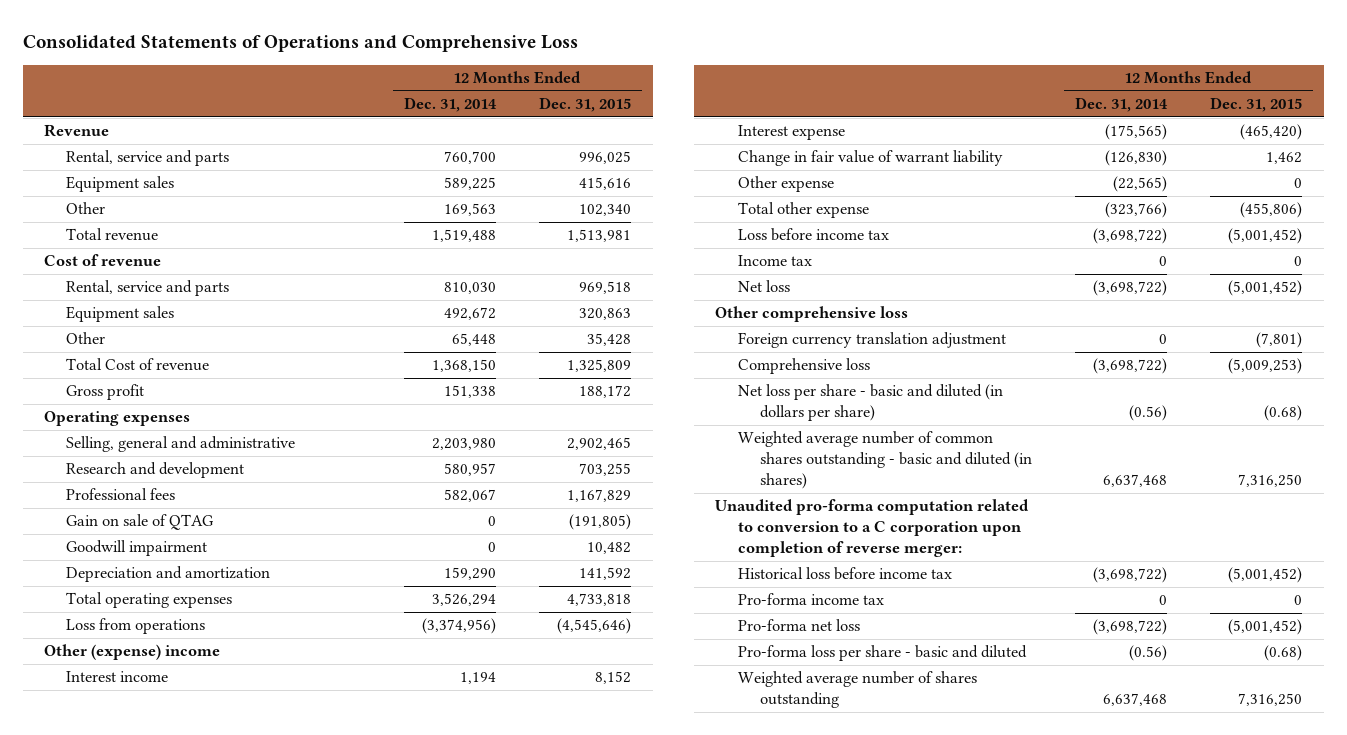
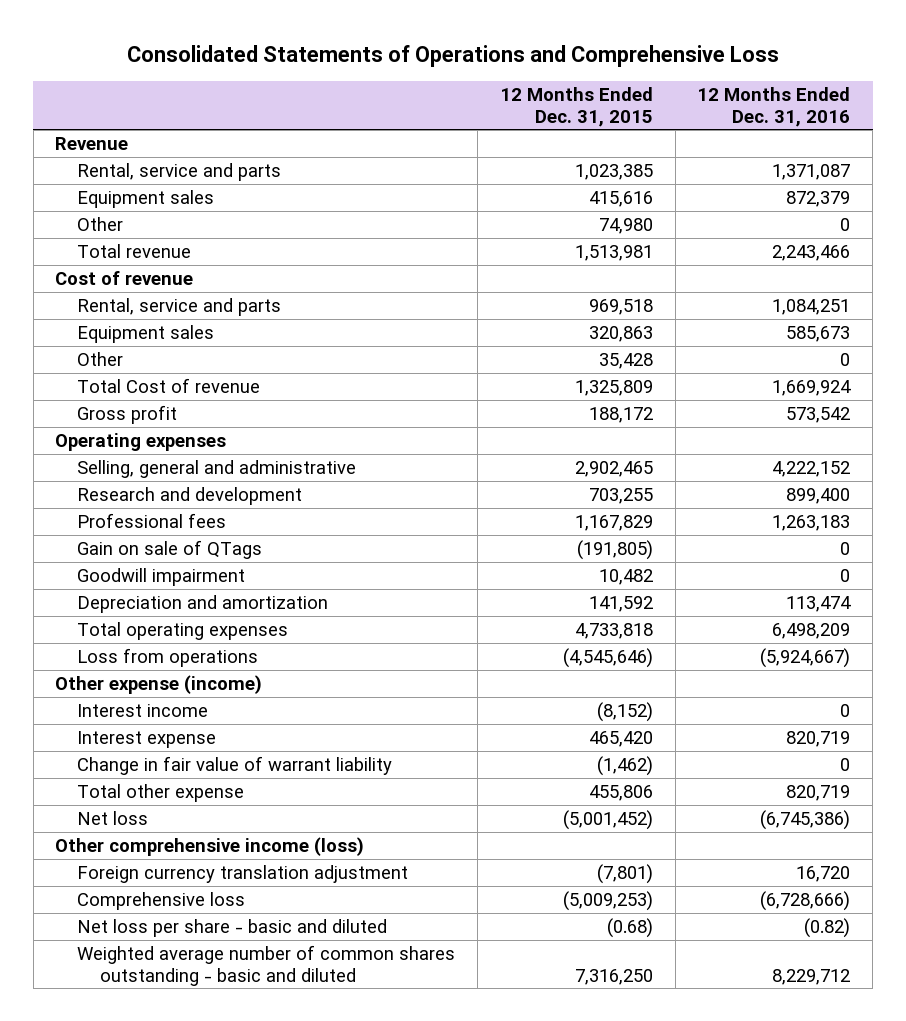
[403,97,497,113] Dec. 31, 2014 -> none
none -> [697,86,851,127] 12 Months Ended Dec. 31, 2016
[579,151,632,165] 996,025 -> [574,163,653,180] 1,023,385
[579,204,632,217] 102,340 -> [598,217,653,234] 74,980
[66,514,214,531] Gain on sale of QTAG -> [77,539,263,559] Gain on sale of QTags
[737,176,834,193] Other expense -> none
[737,228,889,242] Loss before income tax -> none
[737,255,812,267] Income tax -> none
[44,644,221,661] Other (expense) income -> [55,674,263,694] Other expense (income)
[595,671,632,685] 8,152 -> [596,701,653,722] (8,152)
[1240,124,1303,141] (465,420) -> [588,730,653,747] 465,420
[1266,152,1303,165] 1,462 -> [596,755,653,776] (1,462)
[1240,202,1303,219] (455,806) -> [588,784,653,801] 455,806
[715,306,909,323] Other comprehensive loss -> [55,836,365,856] Other comprehensive income (loss)
[715,499,1030,557] Unaudited pro-forma computation related to conversion to a C corporation upon completion of reverse merger: -> none
[737,567,952,581] Historical loss before income tax -> none
[737,593,884,606] Pro-forma income tax -> none
[737,619,860,632] Pro-forma net loss -> none
[737,645,1027,662] Pro-forma loss per share - basic and diluted -> none
[737,671,977,709] Weighted average number of shares outstanding -> none
[737,384,1003,422] Net loss per share - basic and diluted (in dollars per share) -> [77,918,388,937] Net loss per share - basic and diluted
[737,431,1032,489] Weighted average number of common shares outstanding - basic and diluted (in shares) -> [77,944,456,986] Weighted average number of common shares outstanding - basic and diluted

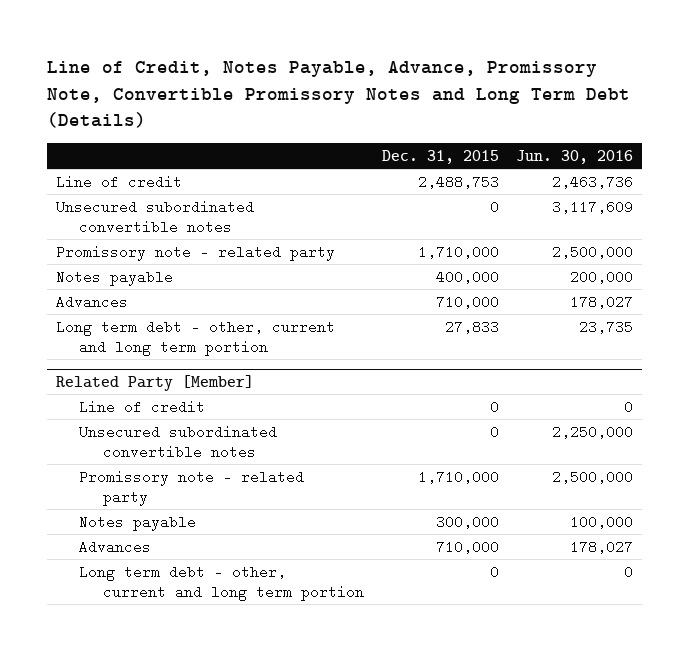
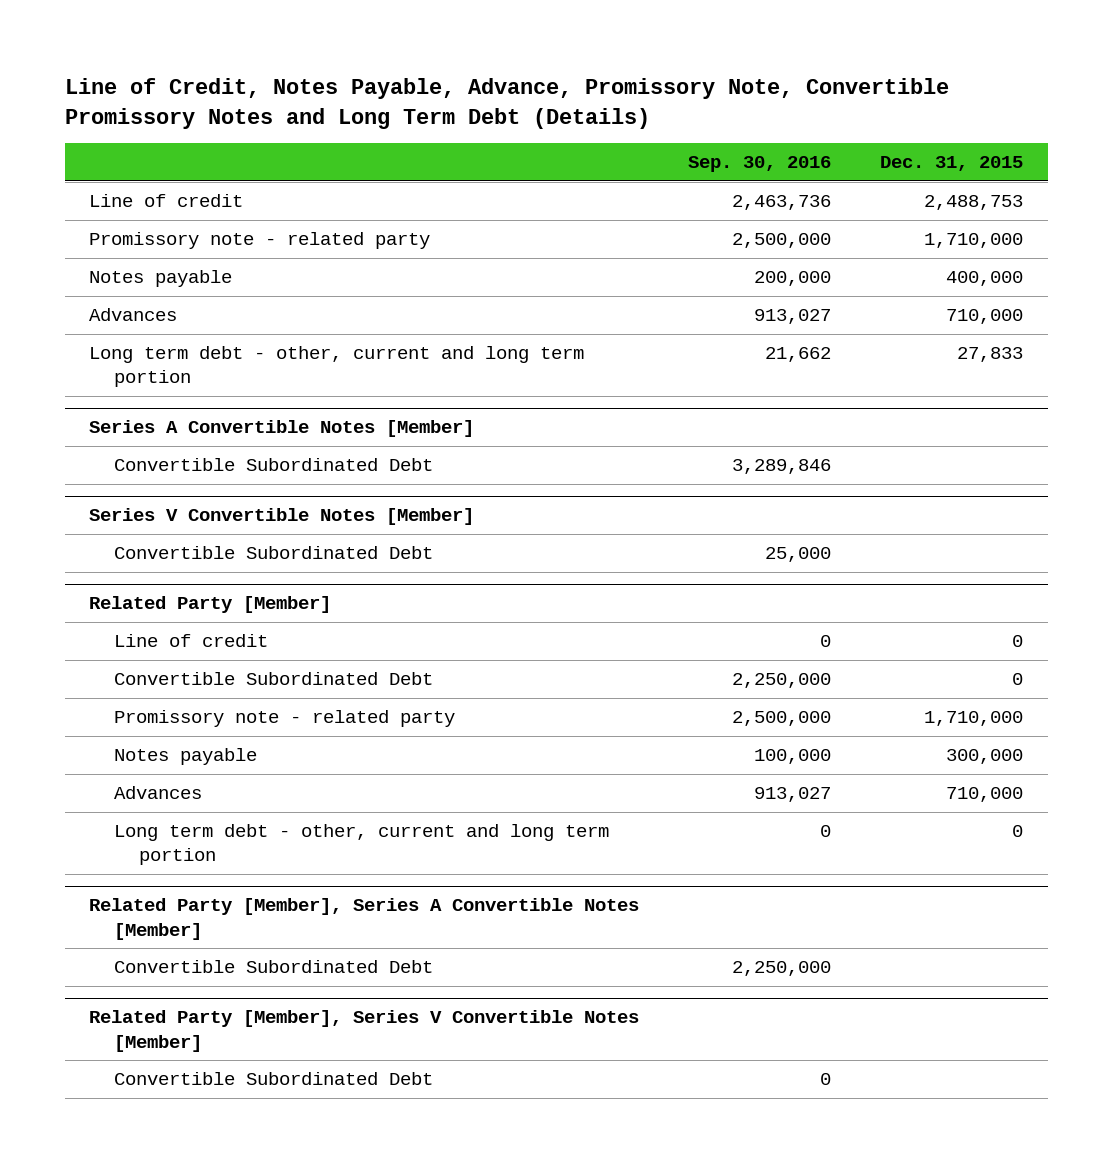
[515,149,633,164] Jun. 30, 2016 -> none
none -> [688,155,832,172] Sep. 30, 2016
[55,199,254,235] Unsecured subordinated convertible notes -> none
none -> [89,420,475,438] Series A Convertible Notes [Member]
none -> [114,458,434,472] Convertible Subordinated Debt
none -> [89,508,475,526] Series V Convertible Notes [Member]
none -> [114,546,434,560] Convertible Subordinated Debt
[79,424,278,460] Unsecured subordinated convertible notes -> [114,672,434,686] Convertible Subordinated Debt
none -> [89,898,640,940] Related Party [Member], Series A Convertible Notes [Member]
none -> [114,960,434,974] Convertible Subordinated Debt
none -> [89,1010,640,1052] Related Party [Member], Series V Convertible Notes [Member]
none -> [114,1072,434,1086] Convertible Subordinated Debt

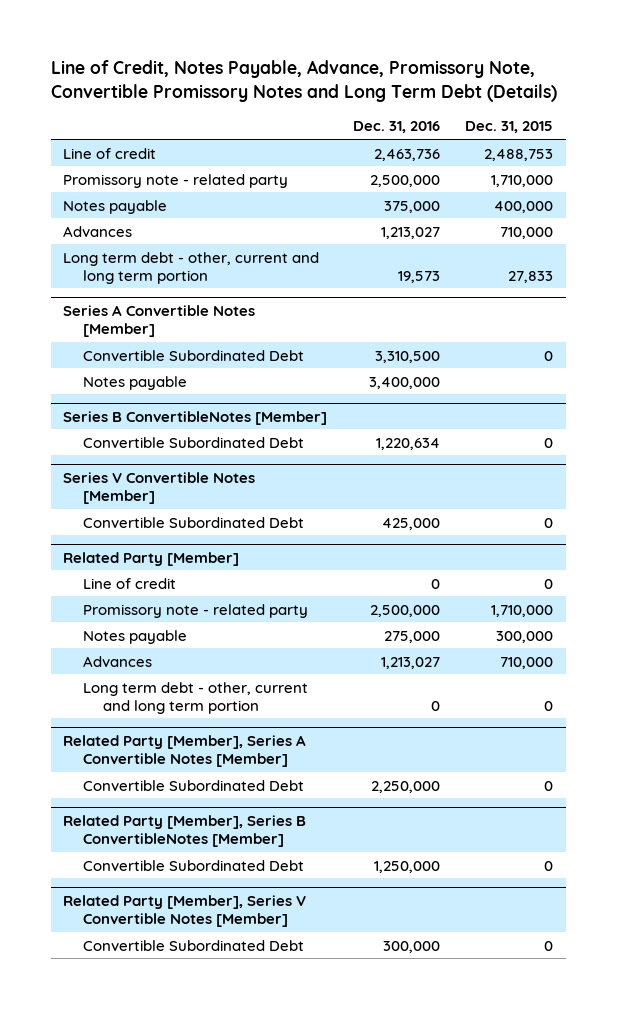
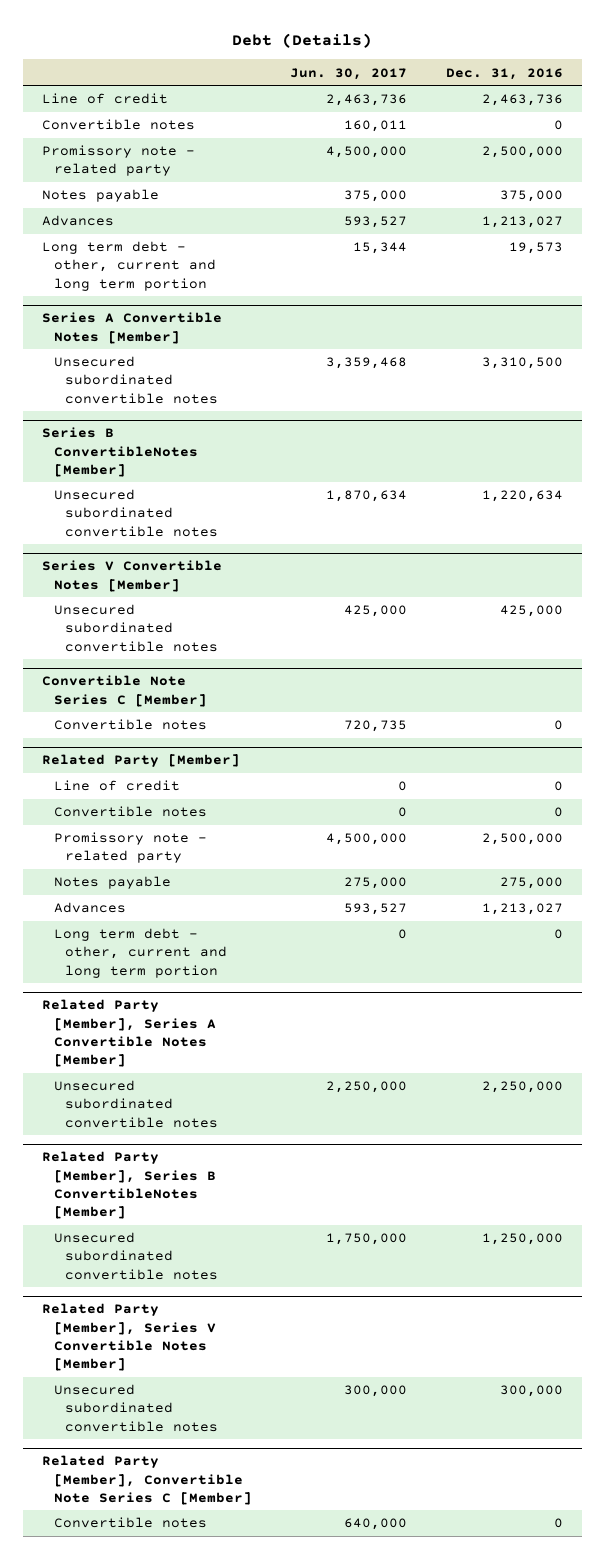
[50,60,557,102] Line of Credit, Notes Payable, Advance, Promissory Note, Convertible Promissory Notes and Long Term Debt (Details) -> [232,32,373,48] Debt (Details)
[465,121,554,134] Dec. 31, 2015 -> none
none -> [290,67,408,80] Jun. 30, 2017
none -> [41,119,195,131] Convertible notes
[83,375,188,390] Notes payable -> none
[83,349,305,361] Convertible Subordinated Debt -> [53,356,219,404] Unsecured subordinated convertible notes
[83,436,305,448] Convertible Subordinated Debt -> [53,489,219,537] Unsecured subordinated convertible notes
[83,516,305,528] Convertible Subordinated Debt -> [53,604,219,652] Unsecured subordinated convertible notes
none -> [41,675,207,707] Convertible Note Series C [Member]
none -> [53,719,207,731] Convertible notes
none -> [53,806,207,818] Convertible notes
[83,779,305,791] Convertible Subordinated Debt -> [53,1080,219,1128] Unsecured subordinated convertible notes
[83,859,305,871] Convertible Subordinated Debt -> [53,1232,219,1280] Unsecured subordinated convertible notes
[83,939,305,951] Convertible Subordinated Debt -> [53,1384,219,1432] Unsecured subordinated convertible notes
none -> [41,1455,252,1505] Related Party [Member], Convertible Note Series C [Member]
none -> [53,1517,207,1529] Convertible notes

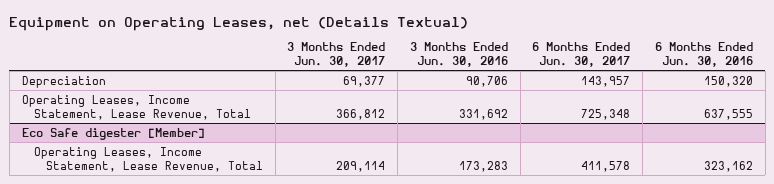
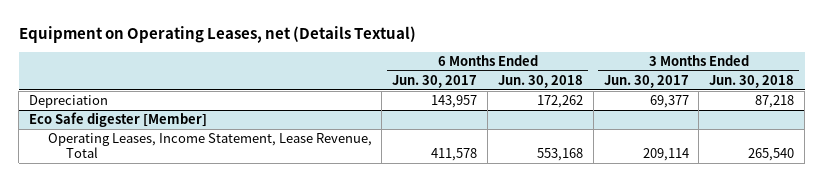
[409,42,508,68] 3 Months Ended Jun. 30, 2016 -> none
[654,42,753,68] 6 Months Ended Jun. 30, 2016 -> none
none -> [497,74,583,88] Jun. 30, 2018
none -> [709,74,795,88] Jun. 30, 2018
[21,94,251,120] Operating Leases, Income Statement, Lease Revenue, Total -> none

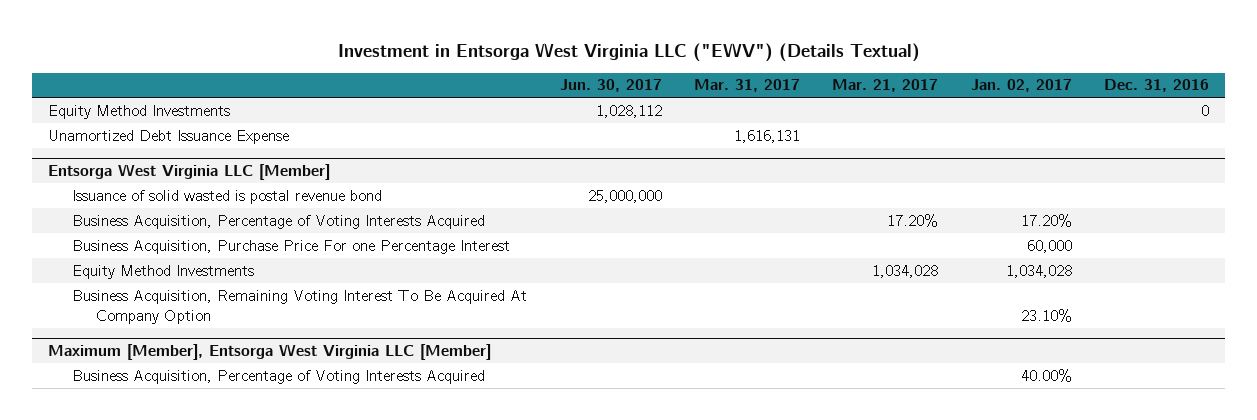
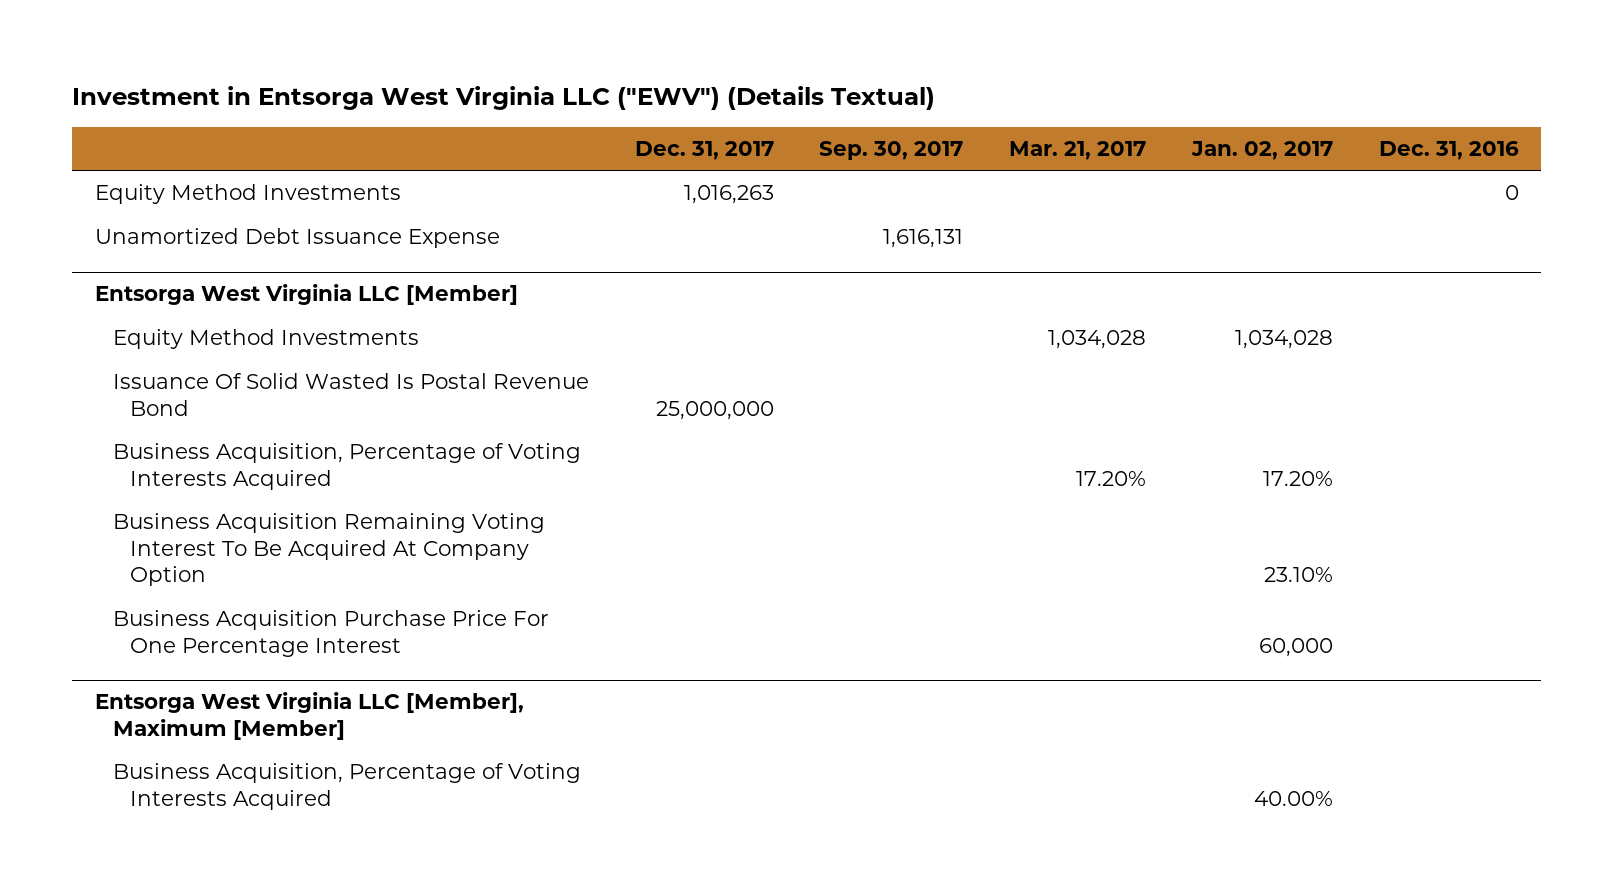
[559,79,662,93] Jun. 30, 2017 -> none
[693,79,800,93] Mar. 31, 2017 -> none
none -> [634,140,774,160] Dec. 31, 2017
none -> [819,140,964,160] Sep. 30, 2017
[72,189,383,204] Issuance of solid wasted is postal revenue bond -> none
[72,239,511,254] Business Acquisition, Purchase Price For one Percentage Interest -> none
none -> [112,373,589,416] Issuance Of Solid Wasted Is Postal Revenue Bond
[72,214,486,229] Business Acquisition, Percentage of Voting Interests Acquired -> [112,443,581,490] Business Acquisition, Percentage of Voting Interests Acquired
[72,289,528,325] Business Acquisition, Remaining Voting Interest To Be Acquired At Company Option -> [112,513,545,587] Business Acquisition Remaining Voting Interest To Be Acquired At Company Option
none -> [112,610,549,657] Business Acquisition Purchase Price For One Percentage Interest
[48,344,492,361] Maximum [Member], Entsorga West Virginia LLC [Member] -> [95,692,525,741] Entsorga West Virginia LLC [Member], Maximum [Member]

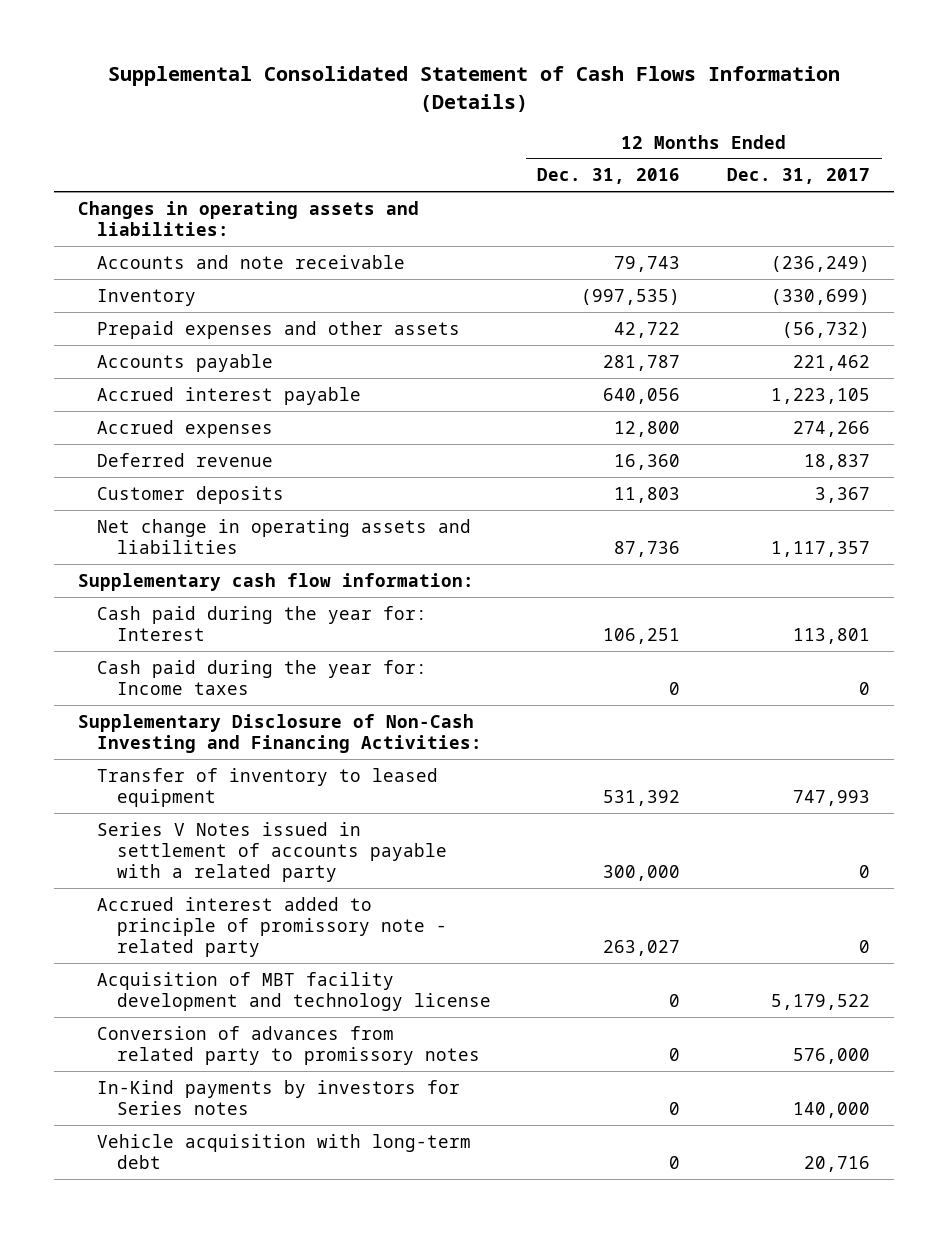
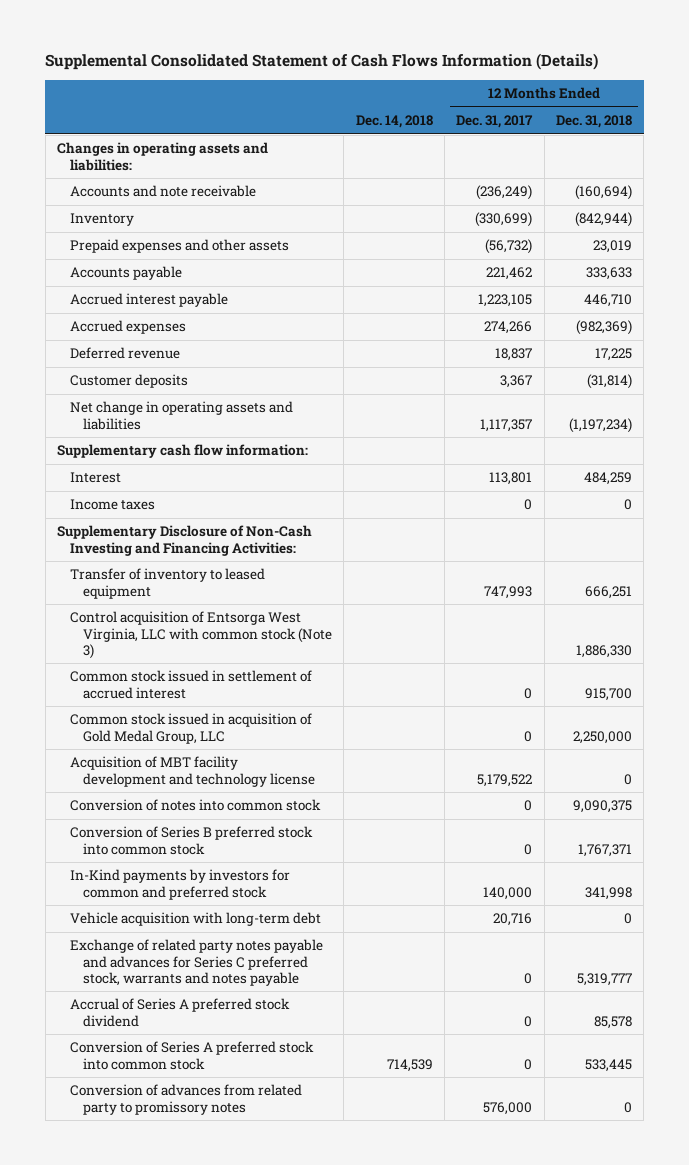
[537,168,681,185] Dec. 31, 2016 -> none
none -> [355,115,433,129] Dec. 14, 2018
none -> [555,115,632,129] Dec. 31, 2018
[97,605,428,641] Cash paid during the year for: Interest -> [70,472,122,484] Interest
[97,659,428,695] Cash paid during the year for: Income taxes -> [70,499,156,511] Income taxes
[97,821,447,883] Series V Notes issued in settlement of accounts payable with a related party -> none
[97,896,447,958] Accrued interest added to principle of promissory note - related party -> none
none -> [70,611,332,659] Control acquisition of Entsorga West Virginia, LLC with common stock (Note 3)
none -> [70,670,313,699] Common stock issued in settlement of accrued interest
none -> [70,713,313,744] Common stock issued in acquisition of Gold Medal Group, LLC
none -> [70,799,322,812] Conversion of notes into common stock
none -> [70,826,314,855] Conversion of Series B preferred stock into common stock
[97,1079,461,1115] In-Kind payments by investors for Series notes -> [70,869,291,900] In-Kind payments by investors for common and preferred stock
none -> [70,939,324,986] Exchange of related party notes payable and advances for Series C preferred stock, warrants and notes payable
none -> [70,998,291,1027] Accrual of Series A preferred stock dividend
none -> [70,1041,315,1070] Conversion of Series A preferred stock into common stock
[97,1025,480,1065] Conversion of advances from related party to promissory notes -> [70,1084,303,1115] Conversion of advances from related party to promissory notes

